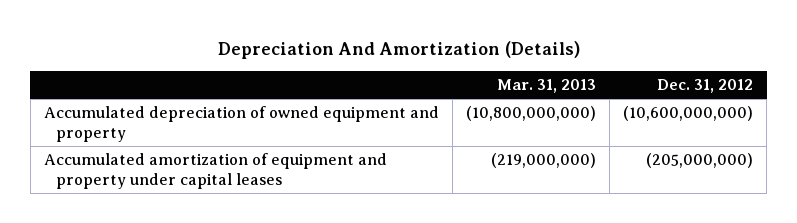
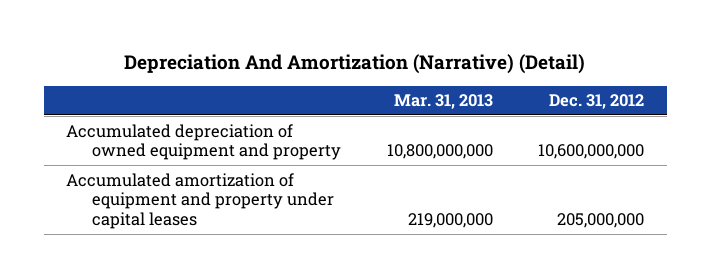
[217,40,580,59] Depreciation And Amortization (Details) -> [124,54,586,75] Depreciation And Amortization (Narrative) (Detail)
[466,106,597,122] (10,800,000,000) -> [386,144,493,160] 10,800,000,000
[623,106,754,122] (10,600,000,000) -> [538,144,645,160] 10,600,000,000
[491,153,597,169] (219,000,000) -> [407,212,493,228] 219,000,000
[646,153,754,169] (205,000,000) -> [557,212,645,228] 205,000,000

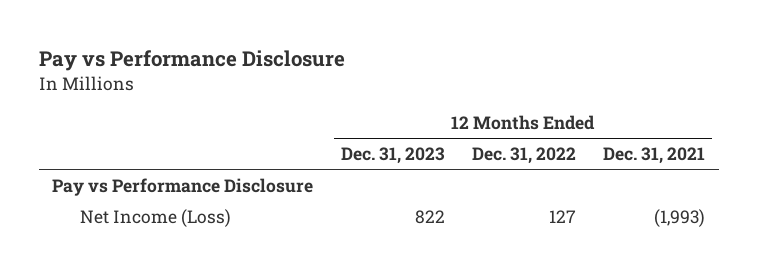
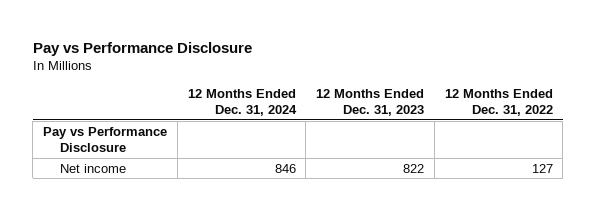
[603,147,706,165] Dec. 31, 2021 -> none
none -> [187,88,297,117] 12 Months Ended Dec. 31, 2024
[79,208,231,227] Net Income (Loss) -> [60,163,127,173] Net income

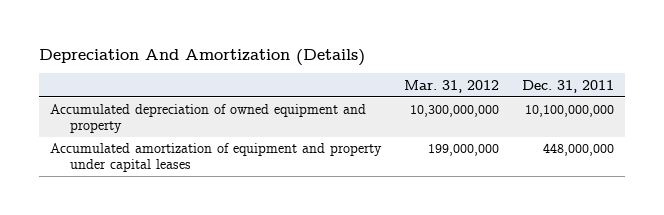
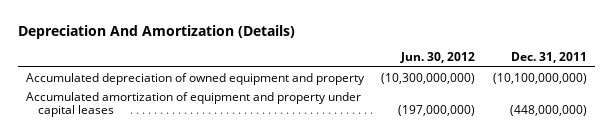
[404,79,500,93] Mar. 31, 2012 -> none
none -> [400,52,476,64] Jun. 30, 2012
[524,105,614,118] 10,100,000,000 -> [492,72,587,84] (10,100,000,000)
[542,143,614,157] 448,000,000 -> [509,105,587,117] (448,000,000)

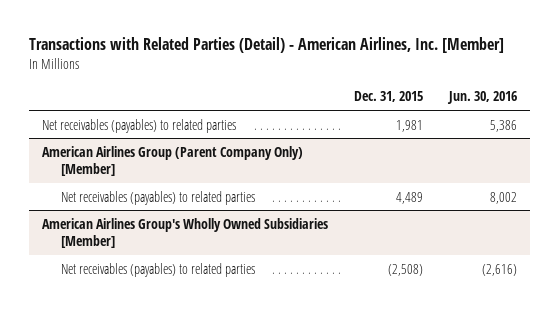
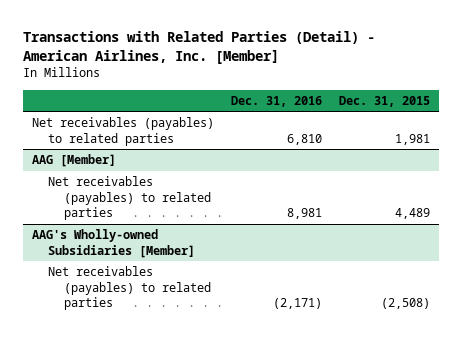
[446,91,517,105] Jun. 30, 2016 -> none
none -> [231,95,323,107] Dec. 31, 2016
[41,145,303,177] American Airlines Group (Parent Company Only) [Member] -> [32,154,117,168] AAG [Member]
[41,217,328,249] American Airlines Group's Wholly Owned Subsidiaries [Member] -> [32,229,196,258] AAG's Wholly-owned Subsidiaries [Member]

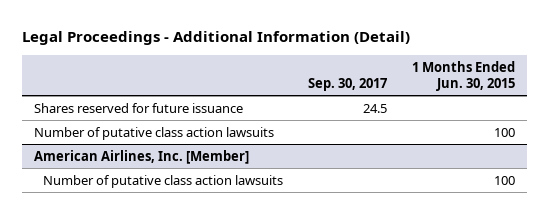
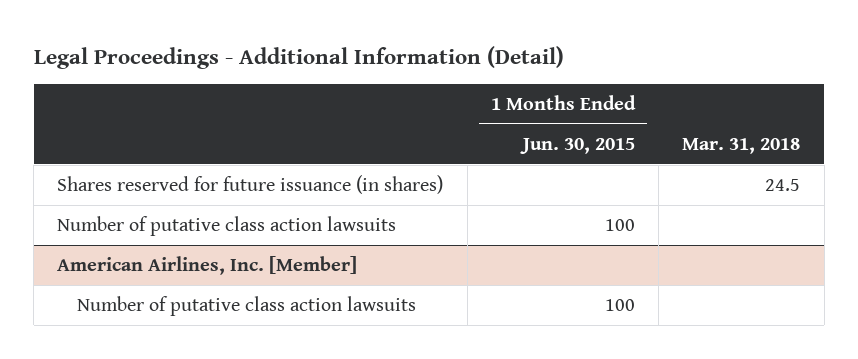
[308,78,388,92] Sep. 30, 2017 -> none
none -> [682,137,801,154] Mar. 31, 2018
[34,102,244,113] Shares reserved for future issuance -> [57,175,444,195] Shares reserved for future issuance (in shares)

